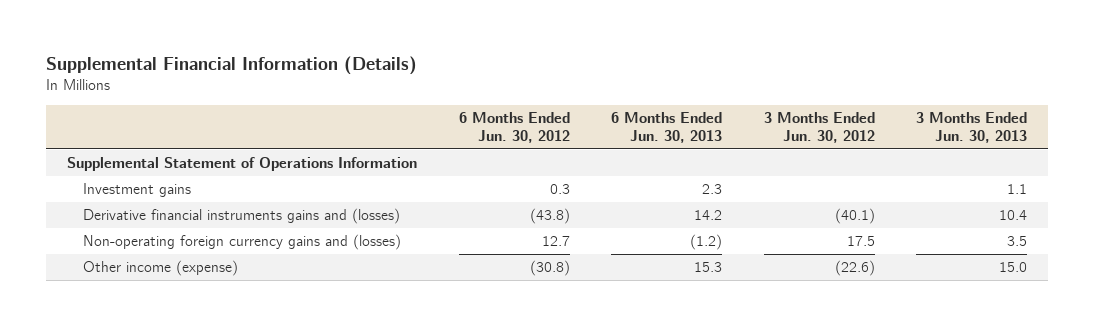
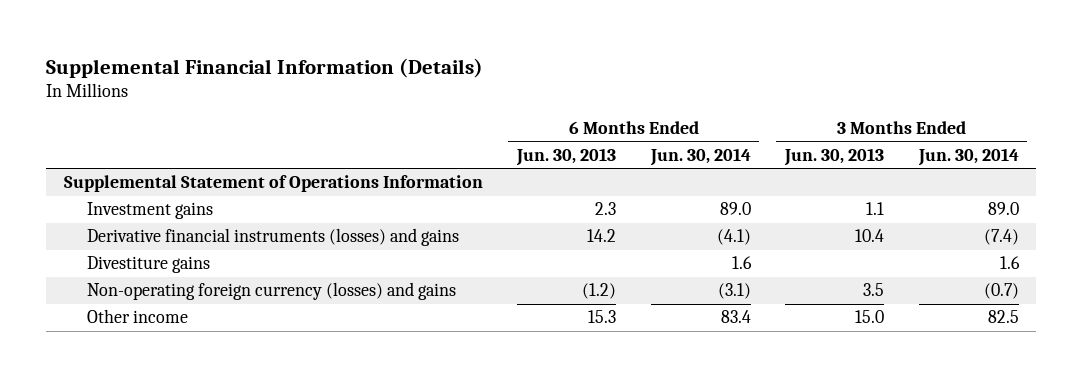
[458,112,570,143] 6 Months Ended Jun. 30, 2012 -> none
[763,112,875,143] 3 Months Ended Jun. 30, 2012 -> none
none -> [649,147,751,166] Jun. 30, 2014
none -> [917,147,1019,166] Jun. 30, 2014
[82,208,400,225] Derivative financial instruments gains and (losses) -> [87,228,460,247] Derivative financial instruments (losses) and gains
none -> [87,256,211,274] Divestiture gains
[82,234,401,251] Non-operating foreign currency gains and (losses) -> [87,282,457,301] Non-operating foreign currency (losses) and gains
[82,260,238,277] Other income (expense) -> [87,309,189,324] Other income

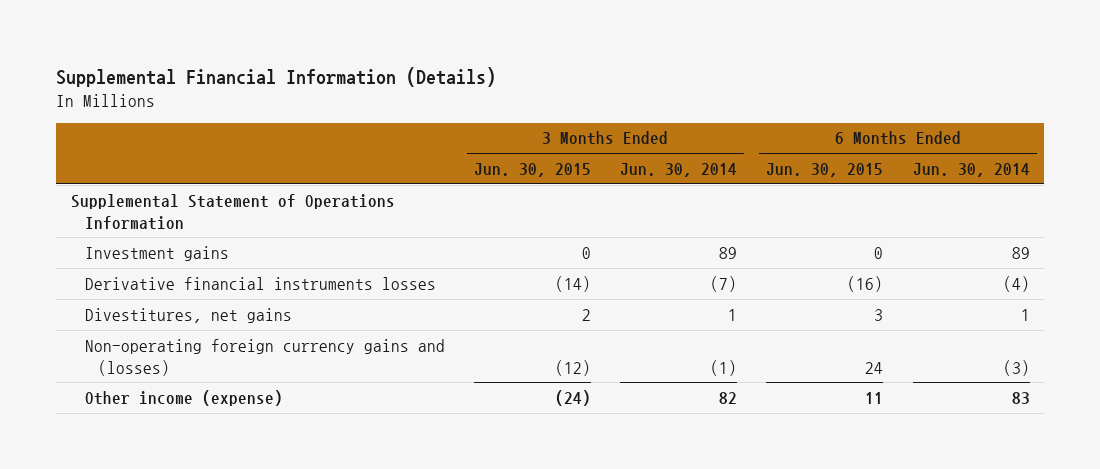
[516,147,617,166] Jun. 30, 2013 -> none
[784,147,885,166] Jun. 30, 2013 -> none
none -> [473,162,591,177] Jun. 30, 2015
none -> [766,162,884,177] Jun. 30, 2015
[719,202,751,216] 89.0 -> [1011,246,1030,259] 89
[987,202,1019,216] 89.0 -> [719,246,738,259] 89
[87,228,460,247] Derivative financial instruments (losses) and gains -> [84,276,436,290] Derivative financial instruments losses
[716,229,751,246] (4.1) -> [1002,275,1030,292] (4)
[983,229,1019,246] (7.4) -> [710,275,738,292] (7)
[87,256,211,274] Divestiture gains -> [84,307,292,323] Divestitures, net gains
[731,256,752,270] 1.6 -> [1020,308,1030,321] 1
[999,256,1020,270] 1.6 -> [728,308,738,321] 1
[87,282,457,301] Non-operating foreign currency (losses) and gains -> [84,338,445,376] Non-operating foreign currency gains and (losses)
[717,283,751,300] (3.1) -> [1002,359,1030,376] (3)
[983,283,1019,300] (0.7) -> [710,359,738,376] (1)
[87,309,189,324] Other income -> [84,389,283,406] Other income (expense)
[720,310,751,324] 83.4 -> [1011,391,1030,404] 83
[987,310,1019,324] 82.5 -> [719,391,738,404] 82

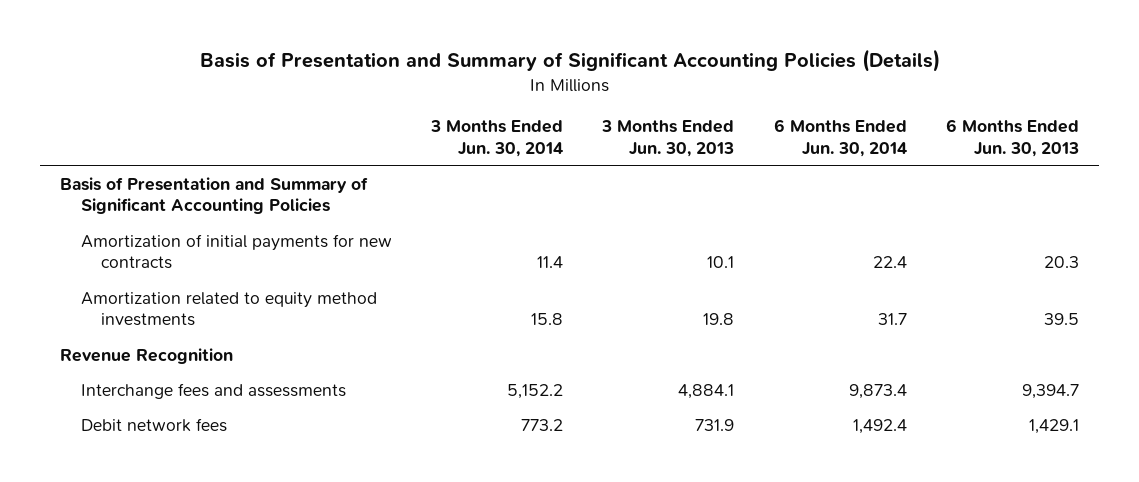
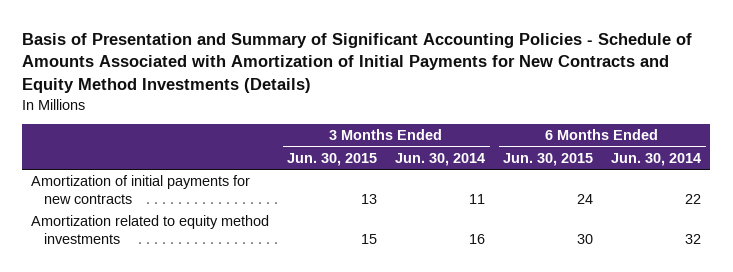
[199,49,940,73] Basis of Presentation and Summary of Significant Accounting Policies (Details) -> [22,32,693,93] Basis of Presentation and Summary of Significant Accounting Policies - Schedule of Amounts Associated with Amortization of Initial Payments for New Contracts and Equity Method Investments (Details)
[601,119,735,157] 3 Months Ended Jun. 30, 2013 -> none
[946,118,1080,157] 6 Months Ended Jun. 30, 2013 -> none
none -> [287,152,378,166] Jun. 30, 2015
none -> [503,152,594,166] Jun. 30, 2015
[60,176,369,215] Basis of Presentation and Summary of Significant Accounting Policies -> none
[60,347,234,364] Revenue Recognition -> none
[80,382,346,399] Interchange fees and assessments -> none
[80,417,227,432] Debit network fees -> none
[536,256,563,269] 11.4 -> [469,193,486,204] 11
[872,256,907,269] 22.4 -> [685,193,702,204] 22
[530,313,563,326] 15.8 -> [469,233,486,244] 16
[877,313,907,326] 31.7 -> [685,233,702,244] 32

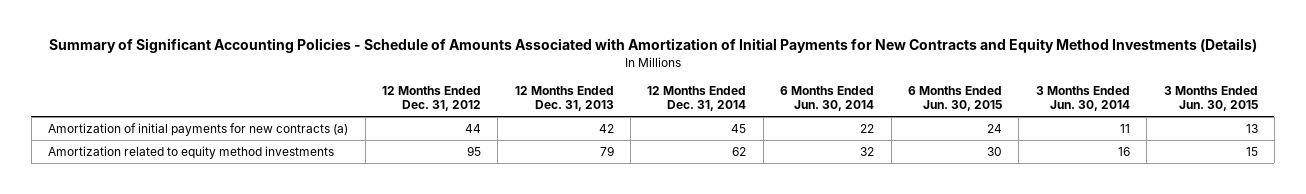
[22,32,693,93] Basis of Presentation and Summary of Significant Accounting Policies - Schedule of Amounts Associated with Amortization of Initial Payments for New Contracts and Equity Method Investments (Details) -> [48,38,1257,54] Summary of Significant Accounting Policies - Schedule of Amounts Associated with Amortization of Initial Payments for New Contracts and Equity Method Investments (Details)
none -> [381,85,481,112] 12 Months Ended Dec. 31, 2012
none -> [514,85,614,112] 12 Months Ended Dec. 31, 2013
none -> [647,85,747,112] 12 Months Ended Dec. 31, 2014
[31,175,251,204] Amortization of initial payments for new contracts -> [48,122,349,136] Amortization of initial payments for new contracts (a)

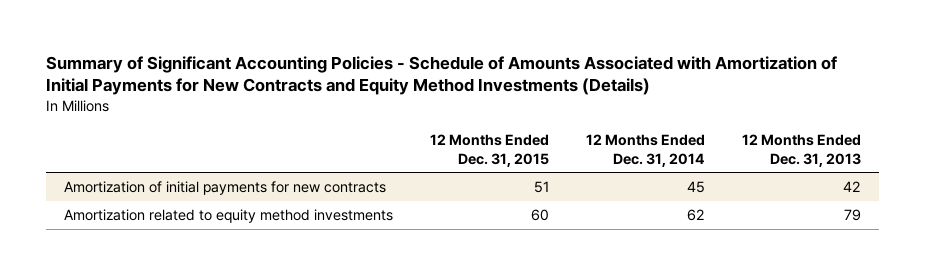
[381,85,481,112] 12 Months Ended Dec. 31, 2012 -> none
[780,85,875,112] 6 Months Ended Jun. 30, 2014 -> none
[907,85,1002,112] 6 Months Ended Jun. 30, 2015 -> none
[1035,85,1130,112] 3 Months Ended Jun. 30, 2014 -> none
[1163,85,1258,112] 3 Months Ended Jun. 30, 2015 -> none
none -> [430,133,550,167] 12 Months Ended Dec. 31, 2015
[48,122,349,136] Amortization of initial payments for new contracts (a) -> [64,181,387,196] Amortization of initial payments for new contracts

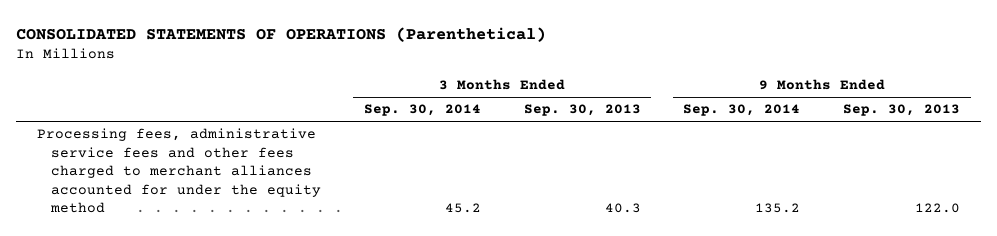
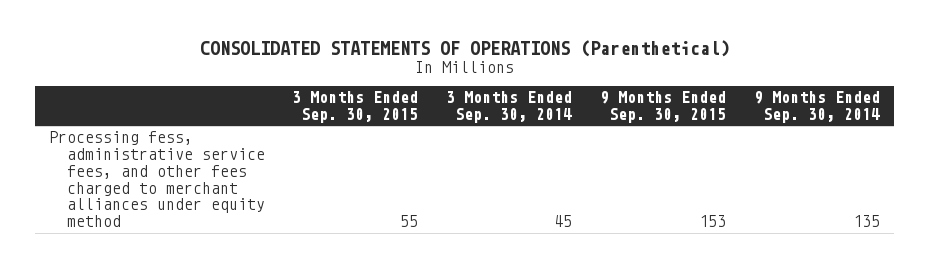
[523,104,641,117] Sep. 30, 2013 -> none
[843,104,961,117] Sep. 30, 2013 -> none
none -> [292,91,419,123] 3 Months Ended Sep. 30, 2015
none -> [600,91,727,123] 9 Months Ended Sep. 30, 2015
[37,128,322,213] Processing fees, administrative service fees and other fees charged to merchant alliances accounted for under the equity method -> [49,131,265,228] Processing fess, administrative service fees, and other fees charged to merchant alliances under equity method
[445,202,482,213] 45.2 -> [554,215,573,228] 45
[755,202,801,213] 135.2 -> [853,215,881,228] 135

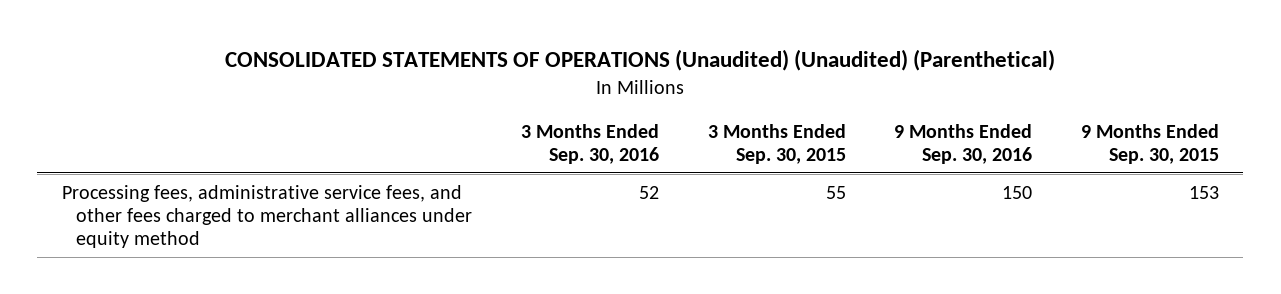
[199,40,730,58] CONSOLIDATED STATEMENTS OF OPERATIONS (Parenthetical) -> [225,49,1056,72] CONSOLIDATED STATEMENTS OF OPERATIONS (Unaudited) (Unaudited) (Parenthetical)
[446,91,573,123] 3 Months Ended Sep. 30, 2014 -> none
[754,91,881,123] 9 Months Ended Sep. 30, 2014 -> none
none -> [521,123,660,165] 3 Months Ended Sep. 30, 2016
none -> [894,123,1033,165] 9 Months Ended Sep. 30, 2016
[49,131,265,228] Processing fess, administrative service fees, and other fees charged to merchant alliances under equity method -> [61,184,473,249] Processing fees, administrative service fees, and other fees charged to merchant alliances under equity method

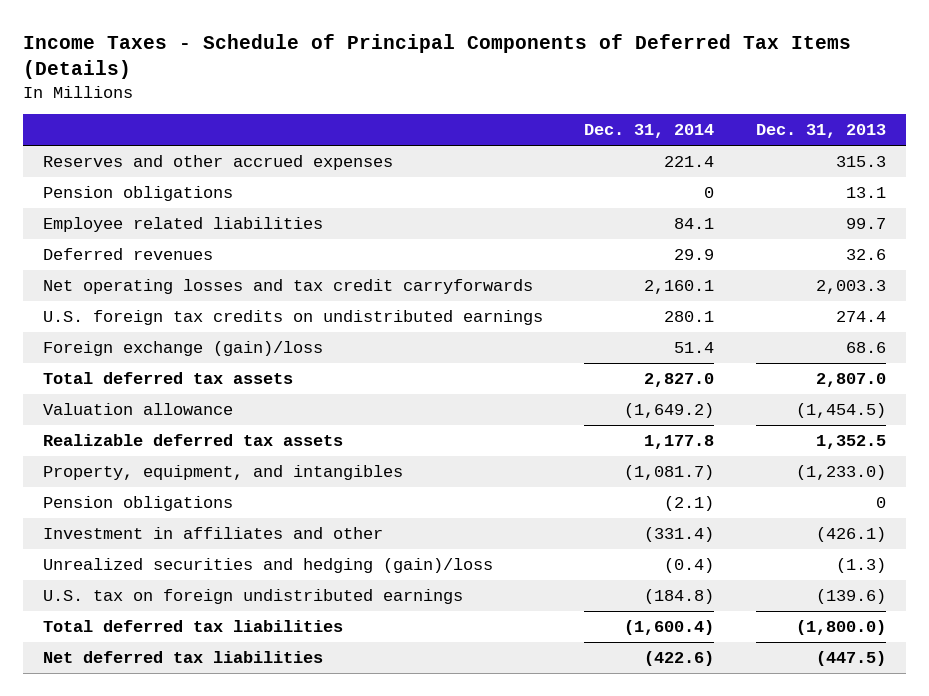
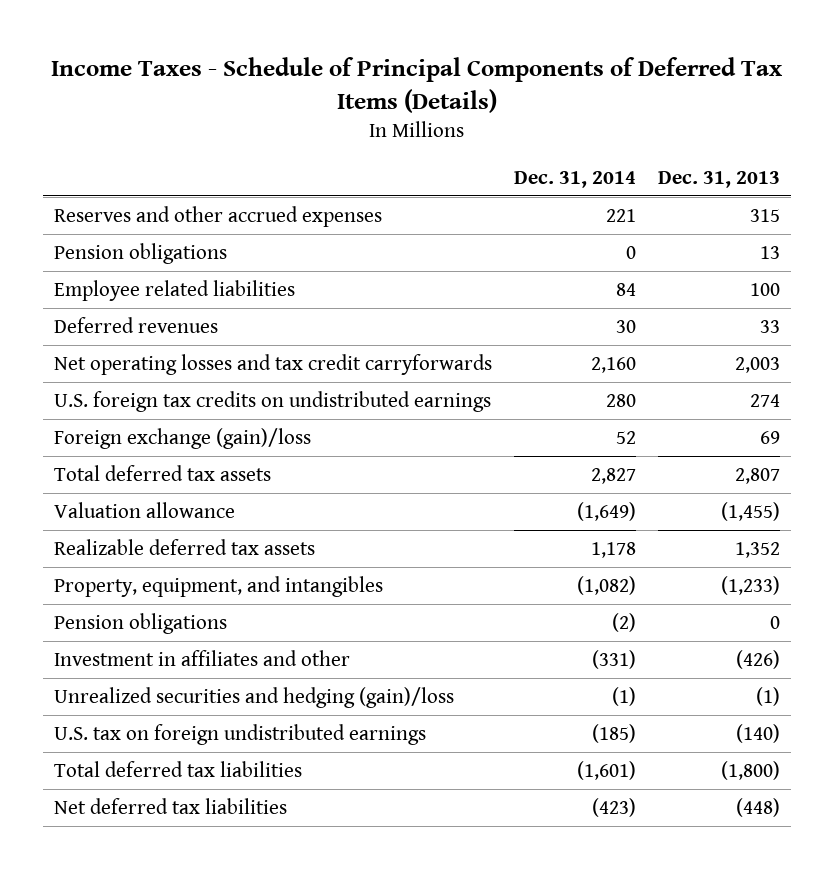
[664,156,715,168] 221.4 -> [606,209,637,223] 221
[835,156,886,168] 315.3 -> [750,209,781,223] 315
[845,187,886,199] 13.1 -> [760,246,781,260] 13
[674,218,715,230] 84.1 -> [616,283,637,297] 84
[845,218,886,230] 99.7 -> [750,283,781,297] 100
[674,249,715,261] 29.9 -> [616,320,637,334] 30
[845,249,886,261] 32.6 -> [760,320,781,334] 33
[644,280,715,295] 2,160.1 -> [591,357,637,374] 2,160
[815,280,886,295] 2,003.3 -> [735,357,781,374] 2,003
[664,311,715,323] 280.1 -> [606,394,637,408] 280
[835,311,886,323] 274.4 -> [750,394,781,408] 274
[674,342,715,354] 51.4 -> [616,431,637,445] 52
[845,342,886,354] 68.6 -> [760,431,781,445] 69
[644,373,715,388] 2,827.0 -> [591,468,637,485] 2,827
[815,373,886,388] 2,807.0 -> [735,468,781,485] 2,807
[624,403,715,419] (1,649.2) -> [577,502,637,522] (1,649)
[795,403,886,419] (1,454.5) -> [721,502,781,522] (1,455)
[644,435,715,450] 1,177.8 -> [591,542,637,559] 1,178
[815,435,886,450] 1,352.5 -> [735,542,781,559] 1,352
[624,465,715,481] (1,081.7) -> [577,576,637,596] (1,082)
[795,465,886,481] (1,233.0) -> [721,576,781,596] (1,233)
[664,496,715,512] (2.1) -> [612,613,637,633] (2)
[644,527,715,543] (331.4) -> [592,650,637,670] (331)
[815,527,886,543] (426.1) -> [736,650,781,670] (426)
[664,558,715,574] (0.4) -> [612,687,637,707] (1)
[835,558,886,574] (1.3) -> [756,687,781,707] (1)
[644,589,715,605] (184.8) -> [592,724,637,744] (185)
[815,589,886,605] (139.6) -> [736,724,781,744] (140)
[624,620,715,636] (1,600.4) -> [577,761,637,781] (1,601)
[795,620,886,636] (1,800.0) -> [721,761,781,781] (1,800)
[644,651,715,667] (422.6) -> [592,798,637,818] (423)
[815,651,886,667] (447.5) -> [736,798,781,818] (448)

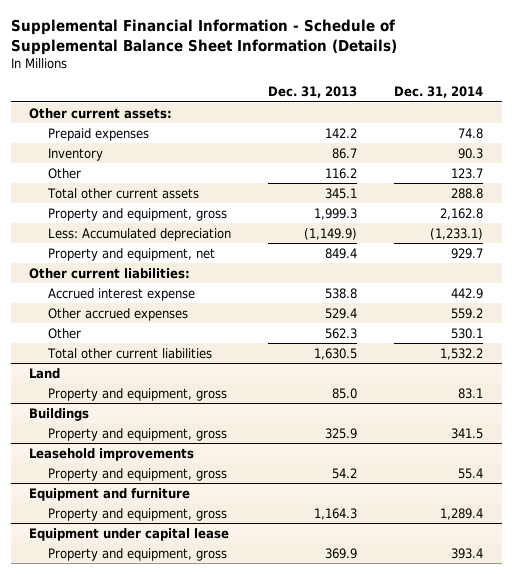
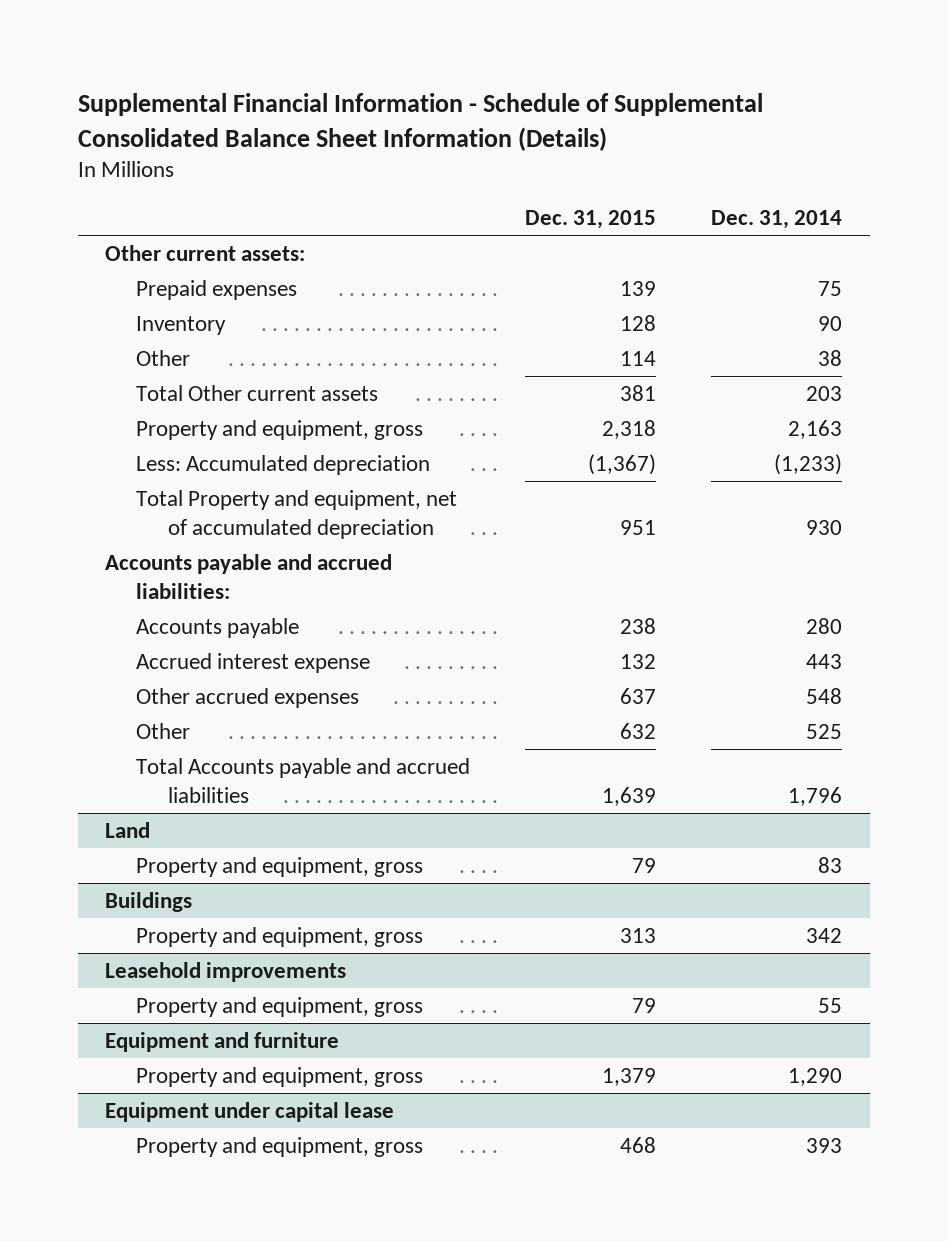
[10,18,397,55] Supplemental Financial Information - Schedule of Supplemental Balance Sheet Information (Details) -> [77,93,763,152] Supplemental Financial Information - Schedule of Supplemental Consolidated Balance Sheet Information (Details)
[267,86,357,99] Dec. 31, 2013 -> none
none -> [525,209,657,229] Dec. 31, 2015
[458,127,484,139] 74.8 -> [818,280,843,296] 75
[458,147,484,159] 90.3 -> [818,315,843,331] 90
[451,167,484,179] 123.7 -> [818,349,843,366] 38
[46,187,199,199] Total other current assets -> [136,384,379,401] Total Other current assets
[451,187,484,199] 288.8 -> [806,385,843,401] 203
[440,207,484,220] 2,162.8 -> [788,419,843,439] 2,163
[430,227,484,240] (1,233.1) -> [774,453,843,475] (1,233)
[47,247,215,261] Property and equipment, net -> [136,489,458,539] Total Property and equipment, net of accumulated depreciation
[451,247,484,259] 929.7 -> [806,519,843,535] 930
[29,267,191,279] Other current liabilities: -> [105,553,393,599] Accounts payable and accrued liabilities:
none -> [136,617,300,638] Accounts payable
[451,287,484,299] 442.9 -> [806,653,843,669] 443
[451,307,484,319] 559.2 -> [806,687,843,704] 548
[451,327,484,339] 530.1 -> [806,723,843,739] 525
[46,347,212,359] Total other current liabilities -> [136,757,471,803] Total Accounts payable and accrued liabilities
[440,347,484,360] 1,532.2 -> [788,786,843,806] 1,796
[458,387,484,399] 83.1 -> [818,856,843,873] 83
[451,427,484,439] 341.5 -> [806,927,843,943] 342
[458,467,484,479] 55.4 -> [818,997,843,1013] 55
[440,507,484,520] 1,289.4 -> [788,1067,843,1086] 1,290
[451,547,484,559] 393.4 -> [806,1137,843,1153] 393

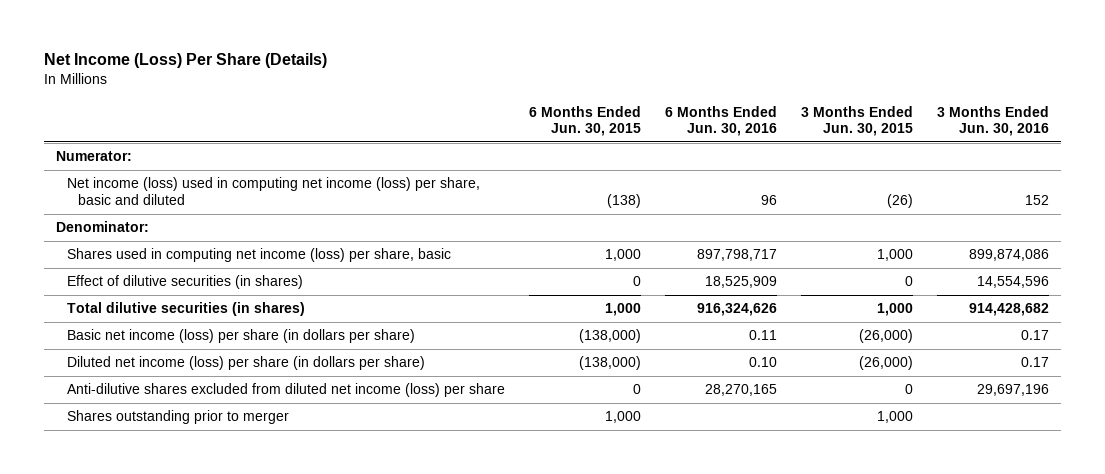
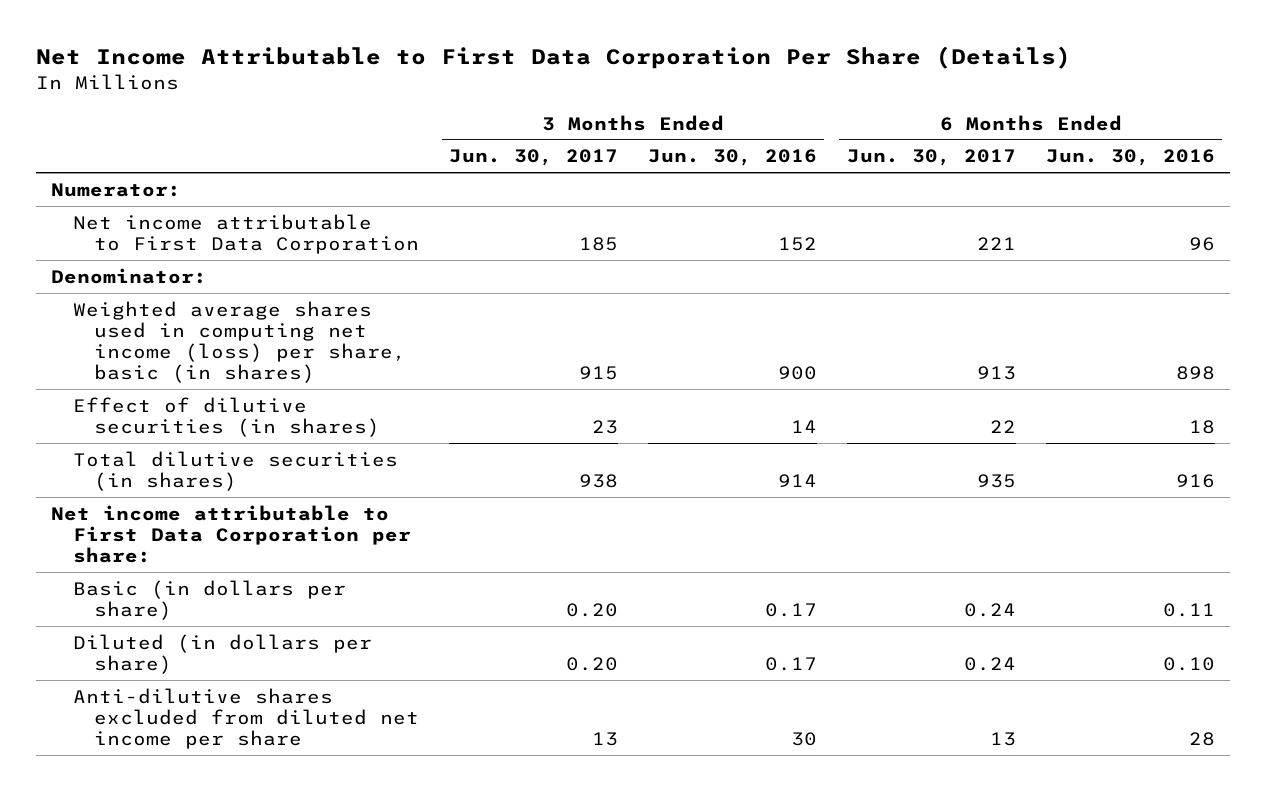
[43,53,327,69] Net Income (Loss) Per Share (Details) -> [36,46,1072,70] Net Income Attributable to First Data Corporation Per Share (Details)
[528,105,641,137] 6 Months Ended Jun. 30, 2015 -> none
[800,105,913,137] 3 Months Ended Jun. 30, 2015 -> none
none -> [449,149,619,167] Jun. 30, 2017
none -> [846,149,1016,167] Jun. 30, 2017
[66,177,480,206] Net income (loss) used in computing net income (loss) per share, basic and diluted -> [72,213,420,254] Net income attributable to First Data Corporation
[66,410,289,425] Shares outstanding prior to merger -> none
[66,248,451,263] Shares used in computing net income (loss) per share, basic -> [72,300,407,383] Weighted average shares used in computing net income (loss) per share, basic (in shares)
[696,249,777,262] 897,798,717 -> [1175,365,1215,380] 898
[968,249,1049,262] 899,874,086 -> [777,365,817,380] 900
[704,276,777,289] 18,525,909 -> [1188,419,1215,434] 18
[976,276,1049,289] 14,554,596 -> [790,419,817,433] 14
[696,303,777,317] 916,324,626 -> [1175,473,1215,488] 916
[968,303,1049,317] 914,428,682 -> [777,473,817,487] 914
none -> [51,504,411,563] Net income attributable to First Data Corporation per share:
[66,329,415,344] Basic net income (loss) per share (in dollars per share) -> [72,579,346,620] Basic (in dollars per share)
[66,356,425,371] Diluted net income (loss) per share (in dollars per share) -> [72,633,372,674] Diluted (in dollars per share)
[66,383,505,398] Anti-dilutive shares excluded from diluted net income (loss) per share -> [72,687,420,749] Anti-dilutive shares excluded from diluted net income per share
[704,384,777,397] 28,270,165 -> [1188,731,1215,746] 28
[976,384,1049,397] 29,697,196 -> [790,731,817,746] 30

